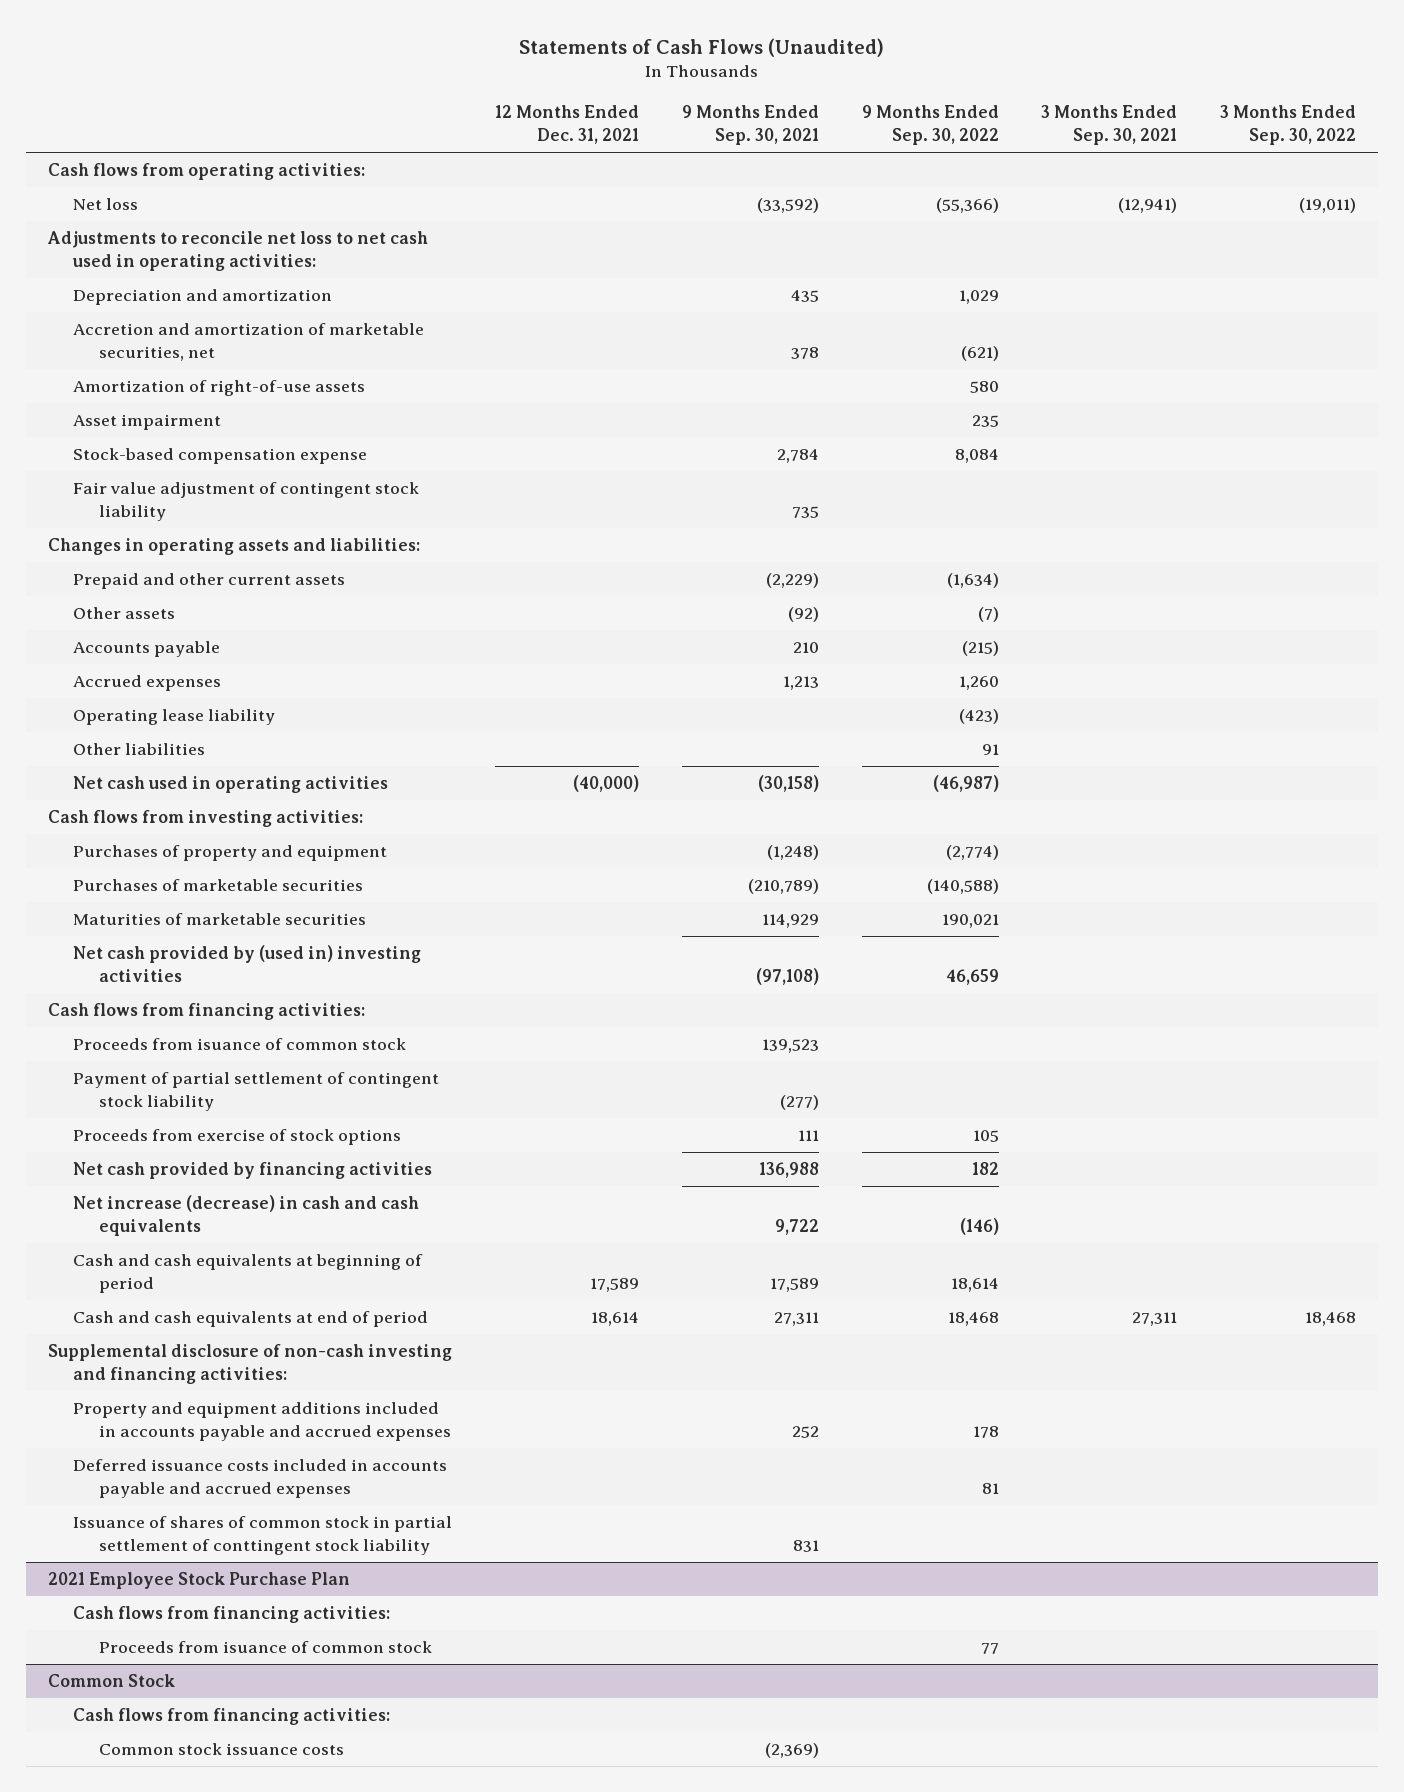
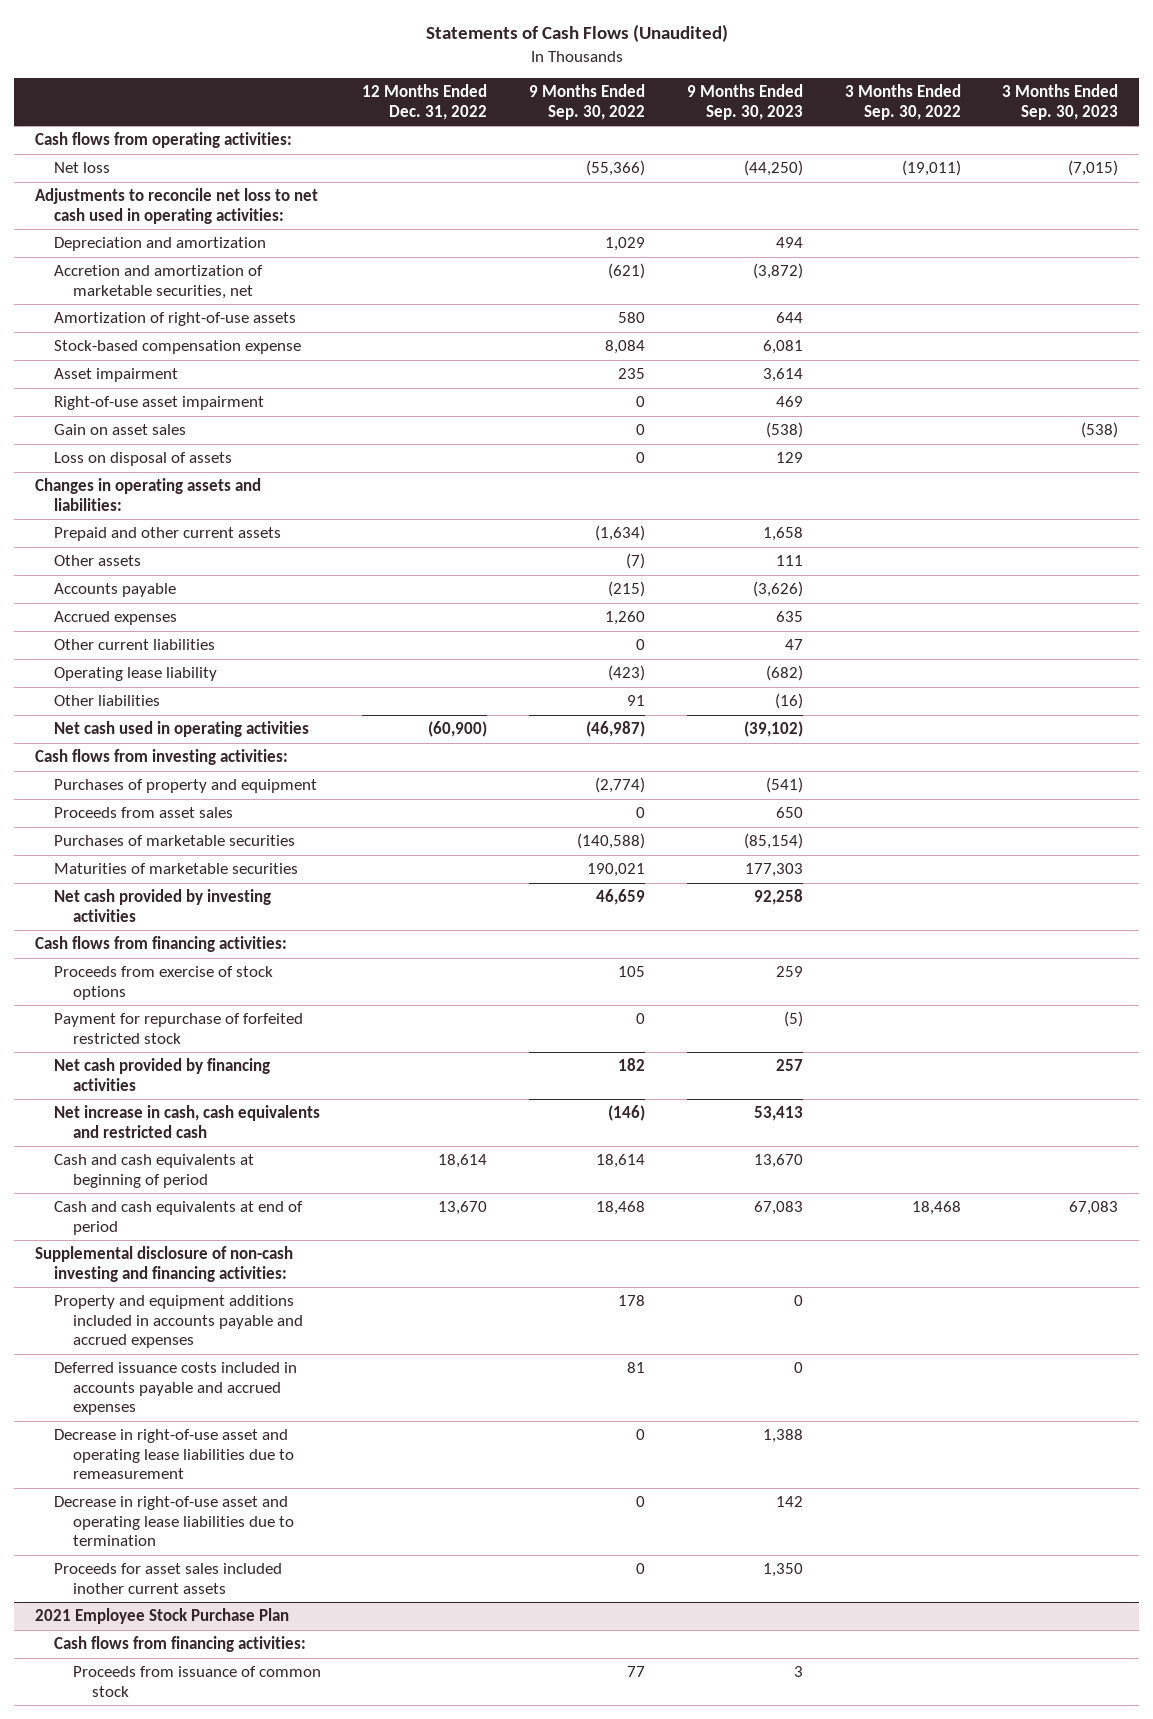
[495,105,640,144] 12 Months Ended Dec. 31, 2021 -> none
[681,105,819,145] 9 Months Ended Sep. 30, 2021 -> none
[1041,105,1178,145] 3 Months Ended Sep. 30, 2021 -> none
none -> [362,84,488,120] 12 Months Ended Dec. 31, 2022
none -> [686,84,803,120] 9 Months Ended Sep. 30, 2023
none -> [1002,84,1119,120] 3 Months Ended Sep. 30, 2023
[73,482,420,521] Fair value adjustment of contingent stock liability -> none
[73,414,222,431] Asset impairment -> [53,368,178,383] Asset impairment
none -> [53,396,264,411] Right-of-use asset impairment
none -> [53,424,186,436] Gain on asset sales
none -> [53,452,232,467] Loss on disposal of assets
none -> [53,639,215,651] Other current liabilities
none -> [53,807,233,819] Proceeds from asset sales
[73,945,422,982] Net cash provided by (used in) investing activities -> [53,889,271,922] Net cash provided by investing activities
[73,1038,407,1051] Proceeds from isuance of common stock -> none
[73,1072,440,1111] Payment of partial settlement of contingent stock liability -> none
none -> [53,1013,303,1044] Payment for repurchase of forfeited restricted stock
[73,1195,420,1236] Net increase (decrease) in cash and cash equivalents -> [53,1105,320,1138] Net increase in cash, cash equivalents and restricted cash
[73,1516,453,1555] Issuance of shares of common stock in partial settlement of conttingent stock liability -> none
none -> [53,1429,294,1480] Decrease in right-of-use asset and operating lease liabilities due to remeasurement
none -> [53,1496,294,1547] Decrease in right-of-use asset and operating lease liabilities due to termination
none -> [53,1563,282,1594] Proceeds for asset sales included inother current assets
[47,1674,175,1688] Common Stock -> none
[73,1708,391,1726] Cash flows from financing activities: -> none
[98,1743,344,1756] Common stock issuance costs -> none
[98,1641,432,1654] Proceeds from isuance of common stock -> [72,1666,321,1697] Proceeds from issuance of common stock

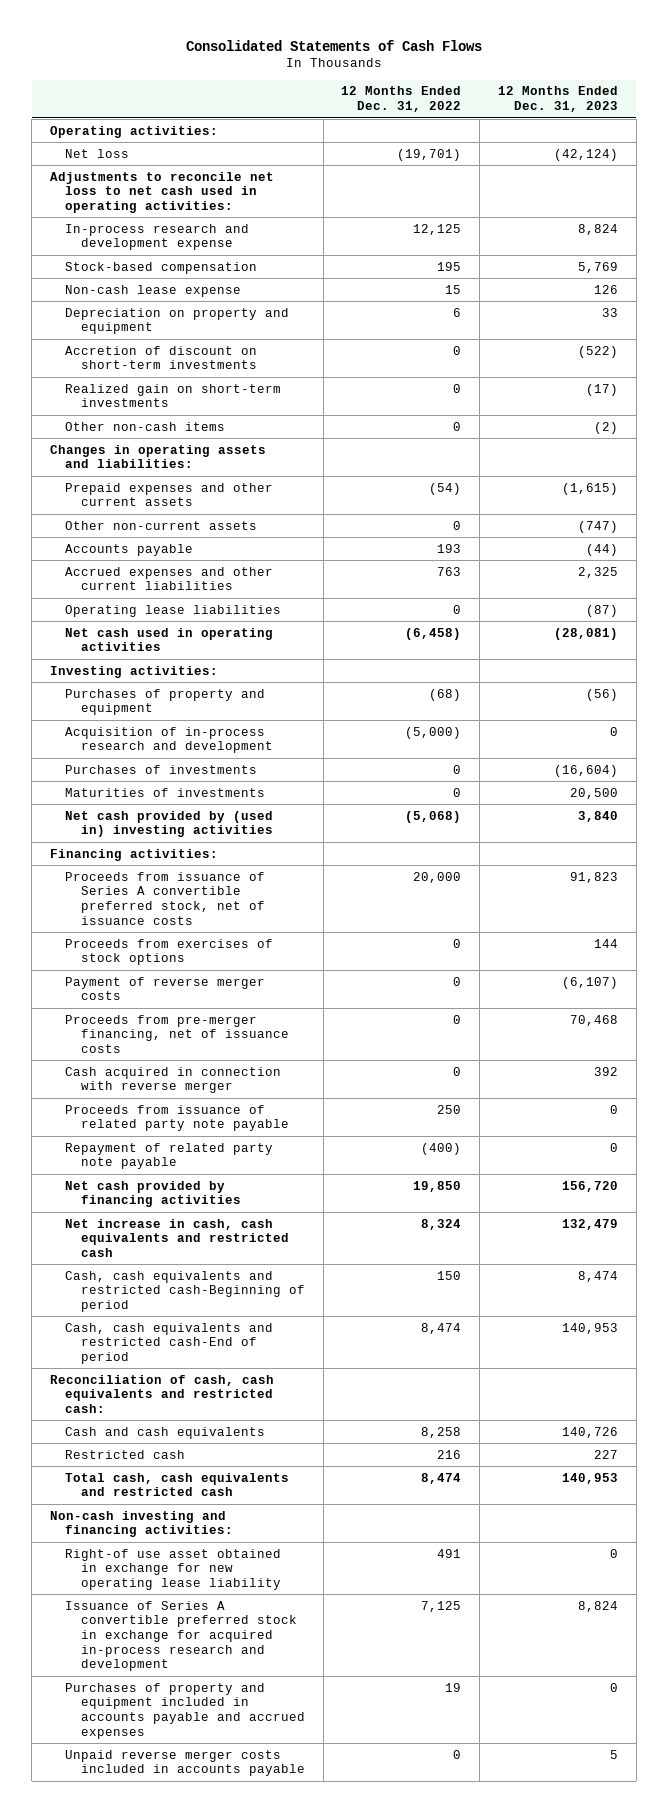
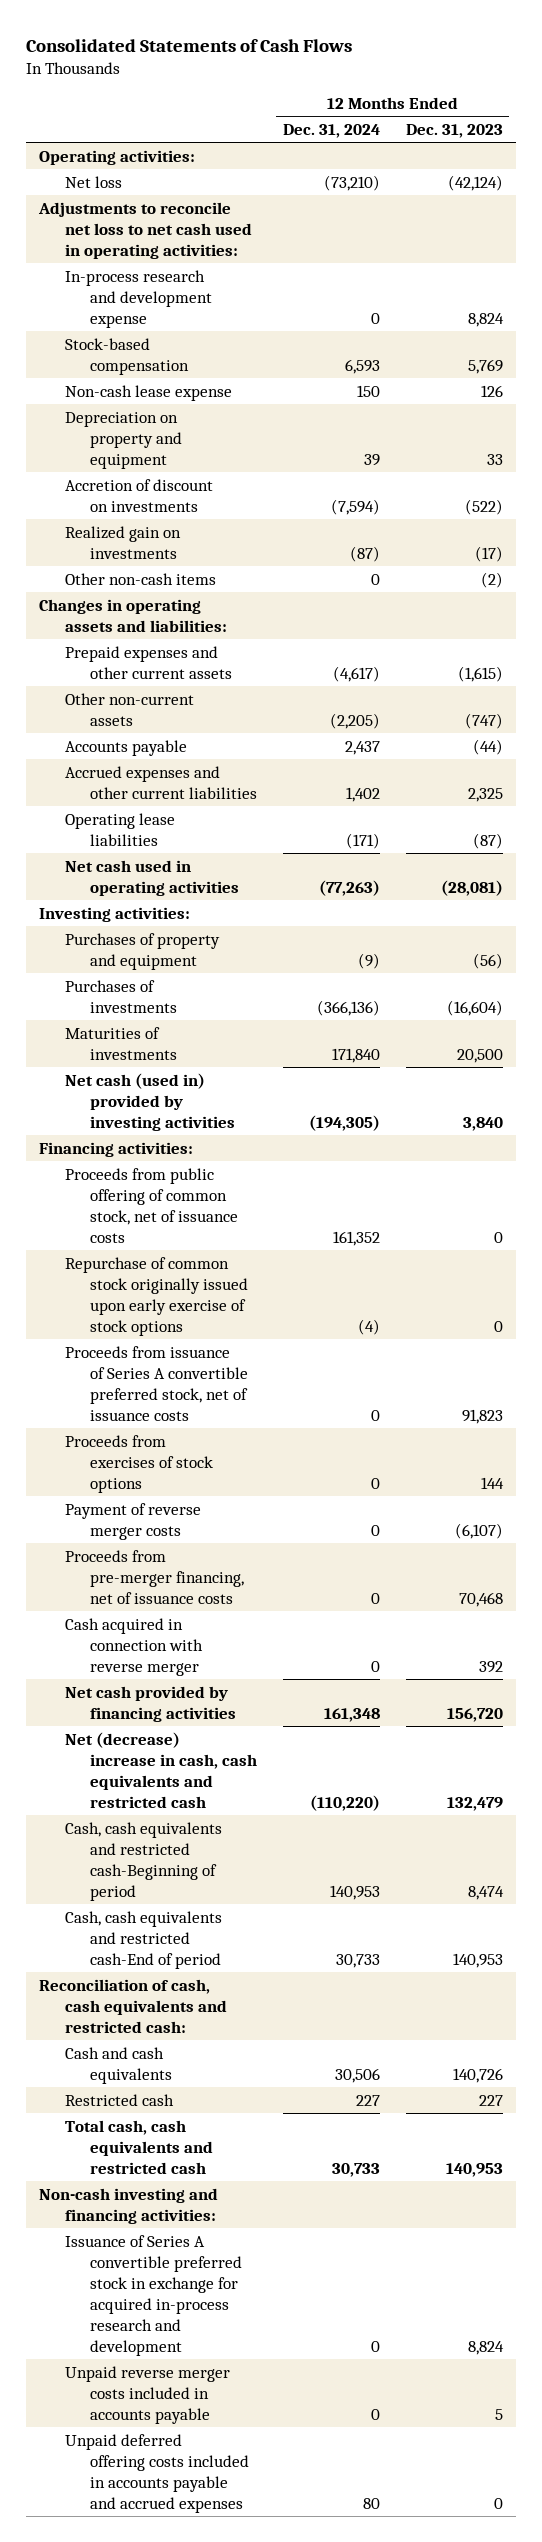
[341,86,462,113] 12 Months Ended Dec. 31, 2022 -> none
none -> [282,123,380,138] Dec. 31, 2024
[65,345,258,370] Accretion of discount on short-term investments -> [64,478,213,512] Accretion of discount on investments
[65,383,282,408] Realized gain on short-term investments -> [64,525,181,559] Realized gain on investments
[65,726,273,754] Acquisition of in-process research and development -> none
[65,810,274,838] Net cash provided by (used in) investing activities -> [64,1072,235,1131] Net cash (used in) provided by investing activities
none -> [64,1167,238,1243] Proceeds from public offering of common stock, net of issuance costs
none -> [64,1256,248,1336] Repurchase of common stock originally issued upon early exercise of stock options
[65,1104,289,1132] Proceeds from issuance of related party note payable -> none
[65,1142,274,1170] Repayment of related party note payable -> none
[65,1218,289,1257] Net increase in cash, cash equivalents and restricted cash -> [64,1731,257,1808] Net (decrease) increase in cash, cash equivalents and restricted cash
[65,1548,282,1590] Right-of use asset obtained in exchange for new operating lease liability -> none
[65,1682,305,1739] Purchases of property and equipment included in accounts payable and accrued expenses -> none
none -> [64,2433,249,2513] Unpaid deferred offering costs included in accounts payable and accrued expenses

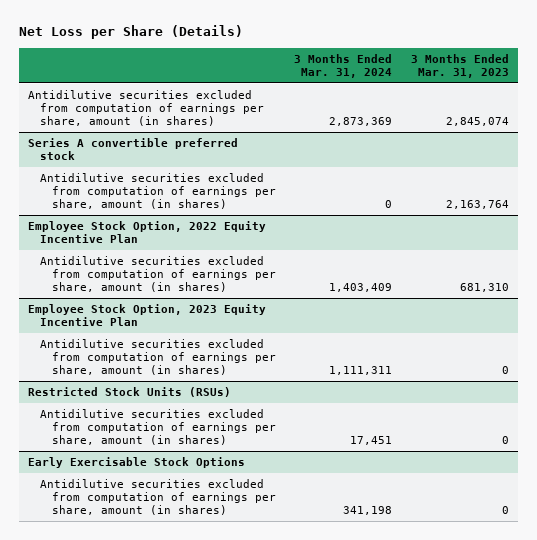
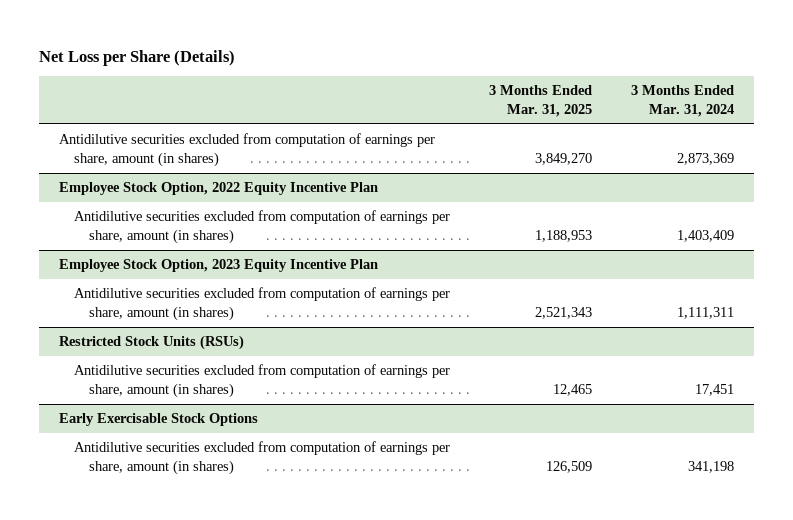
[410,53,509,78] 3 Months Ended Mar. 31, 2023 -> none
none -> [489,85,593,118] 3 Months Ended Mar. 31, 2025
[28,137,239,161] Series A convertible preferred stock -> none
[40,172,276,210] Antidilutive securities excluded from computation of earnings per share, amount (in shares) -> none

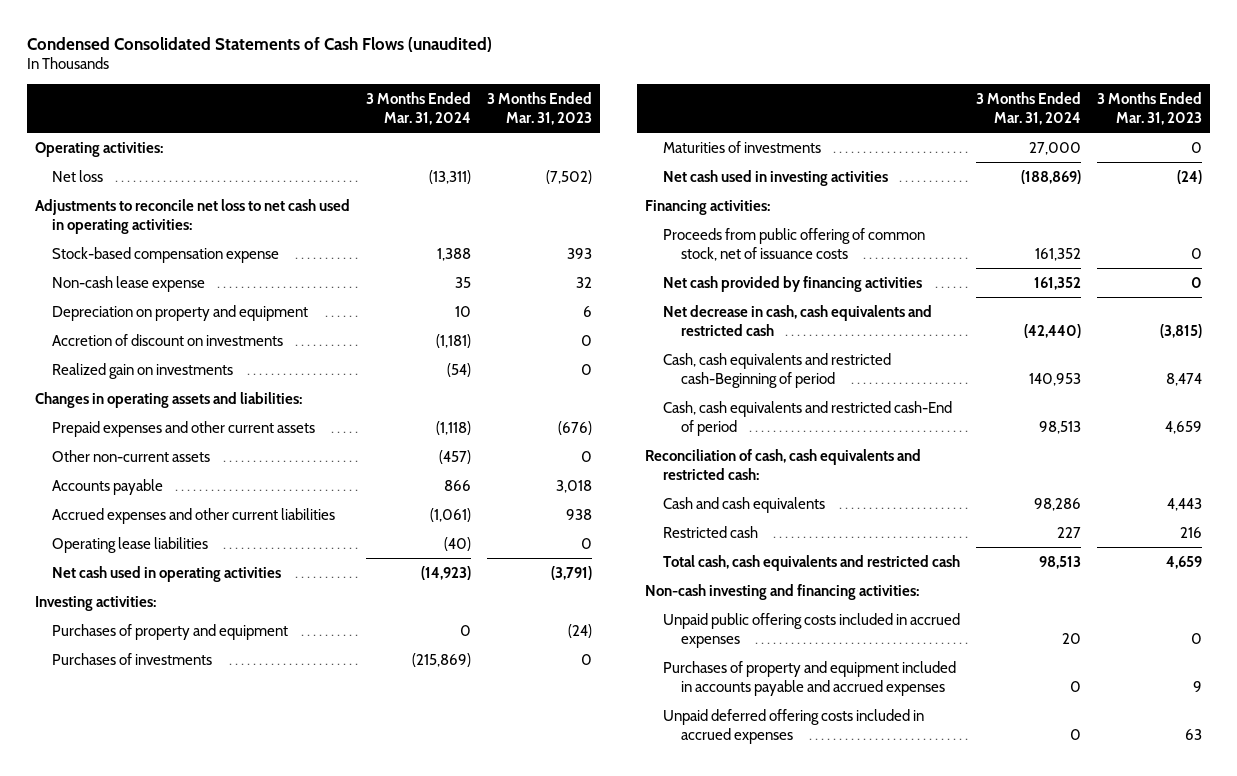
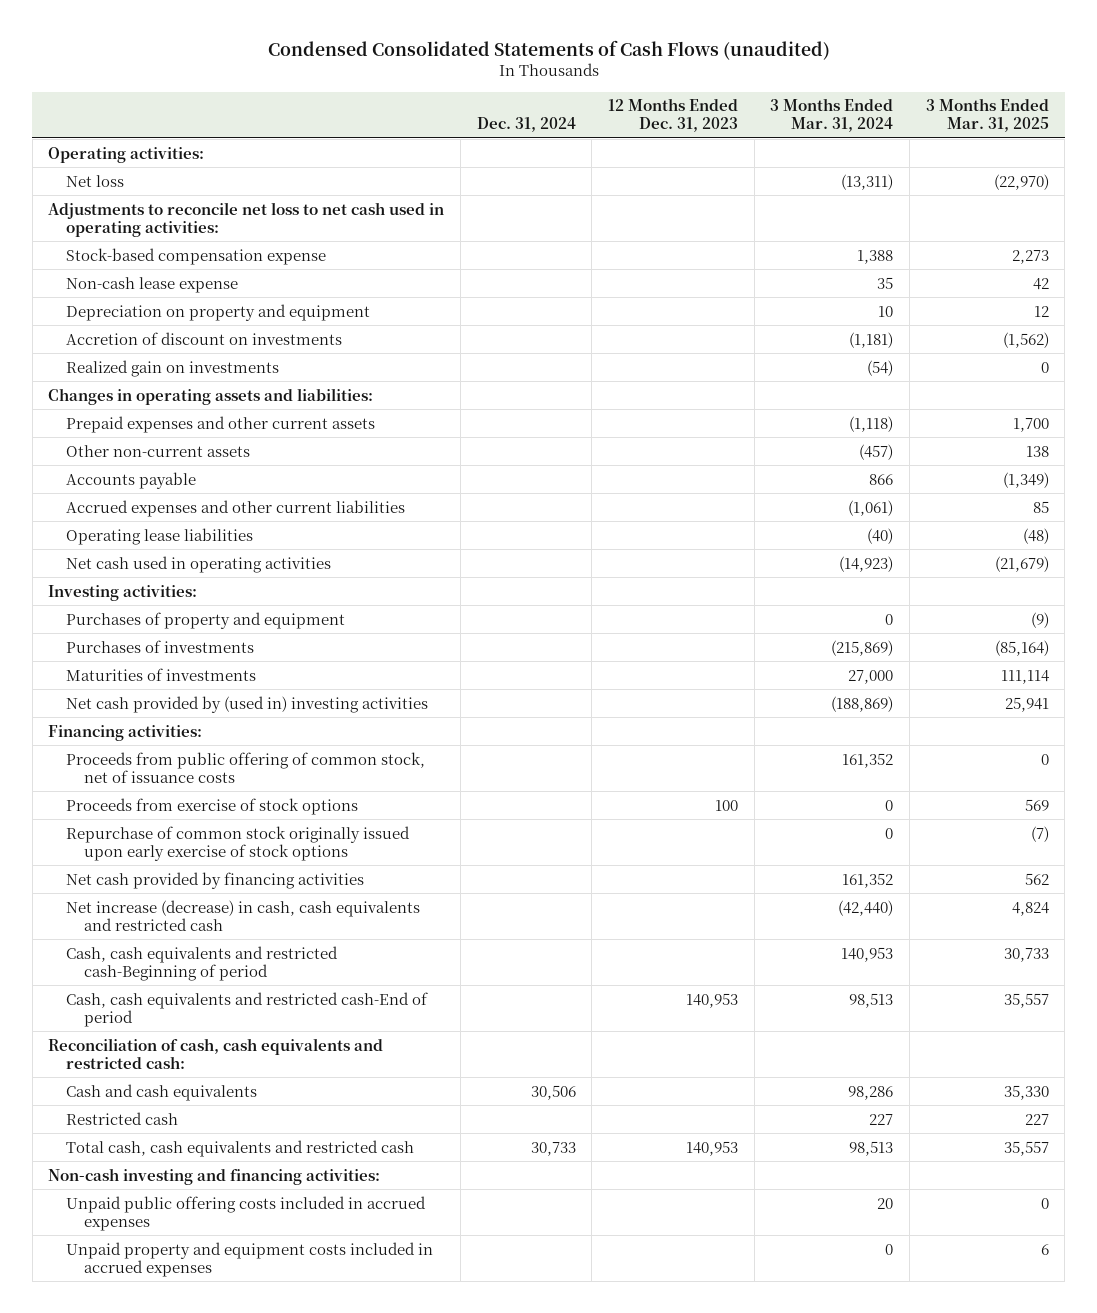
[486,92,592,125] 3 Months Ended Mar. 31, 2023 -> none
none -> [476,117,576,133] Dec. 31, 2024
none -> [608,98,739,133] 12 Months Ended Dec. 31, 2023
none -> [925,98,1049,133] 3 Months Ended Mar. 31, 2025
[662,169,888,186] Net cash used in investing activities -> [66,695,429,713] Net cash provided by (used in) investing activities
none -> [66,797,359,815] Proceeds from exercise of stock options
none -> [66,825,411,861] Repurchase of common stock originally issued upon early exercise of stock options
[662,304,932,336] Net decrease in cash, cash equivalents and restricted cash -> [66,899,421,931] Net increase (decrease) in cash, cash equivalents and restricted cash
[662,708,924,744] Unpaid deferred offering costs included in accrued expenses -> none
[662,660,956,696] Purchases of property and equipment included in accounts payable and accrued expenses -> [66,1241,434,1277] Unpaid property and equipment costs included in accrued expenses

